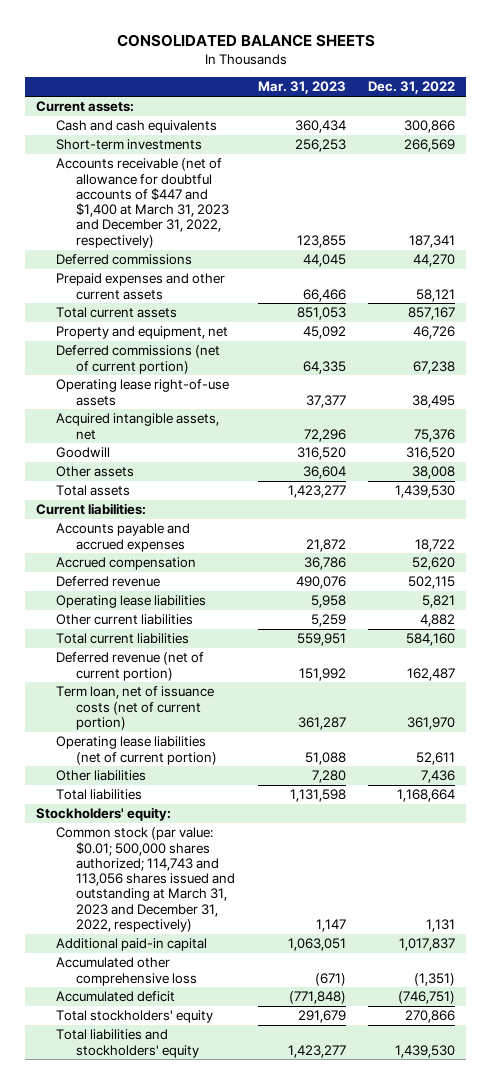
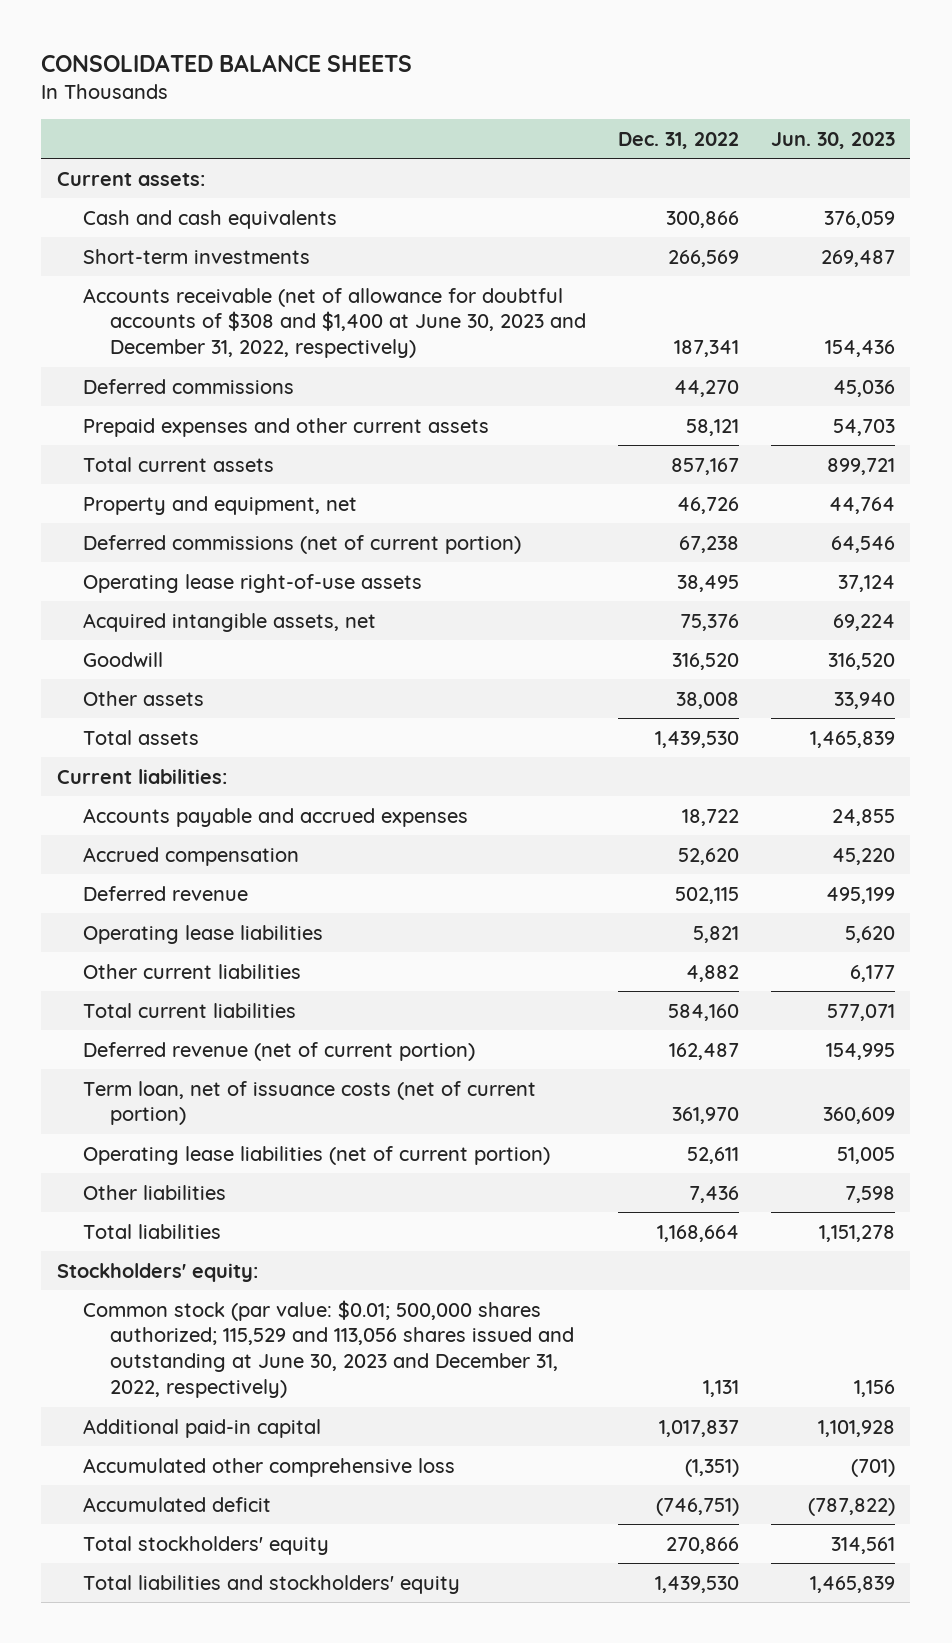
[257,81,346,95] Mar. 31, 2023 -> none
none -> [770,132,895,150] Jun. 30, 2023
[56,158,230,248] Accounts receivable (net of allowance for doubtful accounts of $447 and $1,400 at March 31, 2023 and December 31, 2022, respectively) -> [83,287,586,359] Accounts receivable (net of allowance for doubtful accounts of $308 and $1,400 at June 30, 2023 and December 31, 2022, respectively)
[56,827,236,932] Common stock (par value: $0.01; 500,000 shares authorized; 114,743 and 113,056 shares issued and outstanding at March 31, 2023 and December 31, 2022, respectively) -> [83,1299,574,1399] Common stock (par value: $0.01; 500,000 shares authorized; 115,529 and 113,056 shares issued and outstanding at June 30, 2023 and December 31, 2022, respectively)

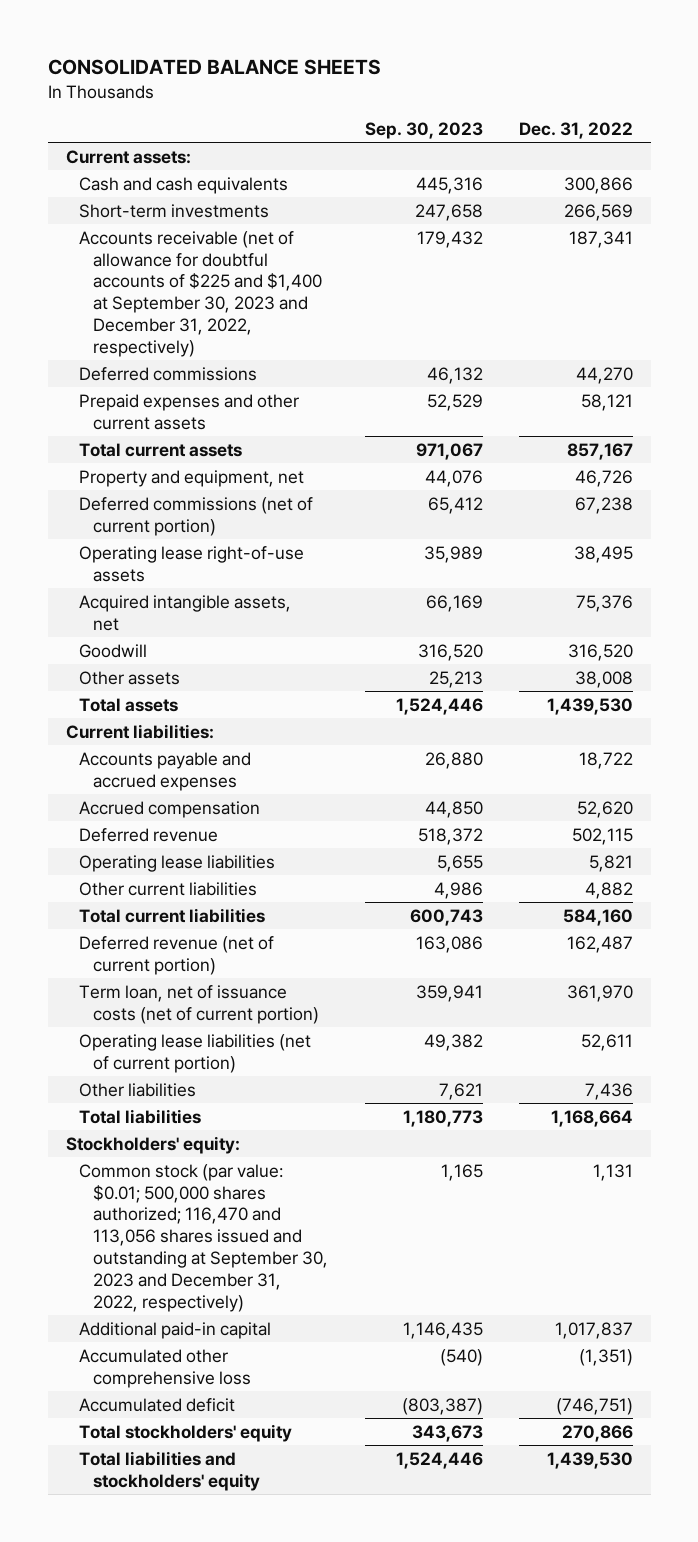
[770,132,895,150] Jun. 30, 2023 -> none
none -> [364,121,483,139] Sep. 30, 2023
[83,287,586,359] Accounts receivable (net of allowance for doubtful accounts of $308 and $1,400 at June 30, 2023 and December 31, 2022, respectively) -> [79,230,323,357] Accounts receivable (net of allowance for doubtful accounts of $225 and $1,400 at September 30, 2023 and December 31, 2022, respectively)
[83,1299,574,1399] Common stock (par value: $0.01; 500,000 shares authorized; 115,529 and 113,056 shares issued and outstanding at June 30, 2023 and December 31, 2022, respectively) -> [79,1163,329,1312] Common stock (par value: $0.01; 500,000 shares authorized; 116,470 and 113,056 shares issued and outstanding at September 30, 2023 and December 31, 2022, respectively)

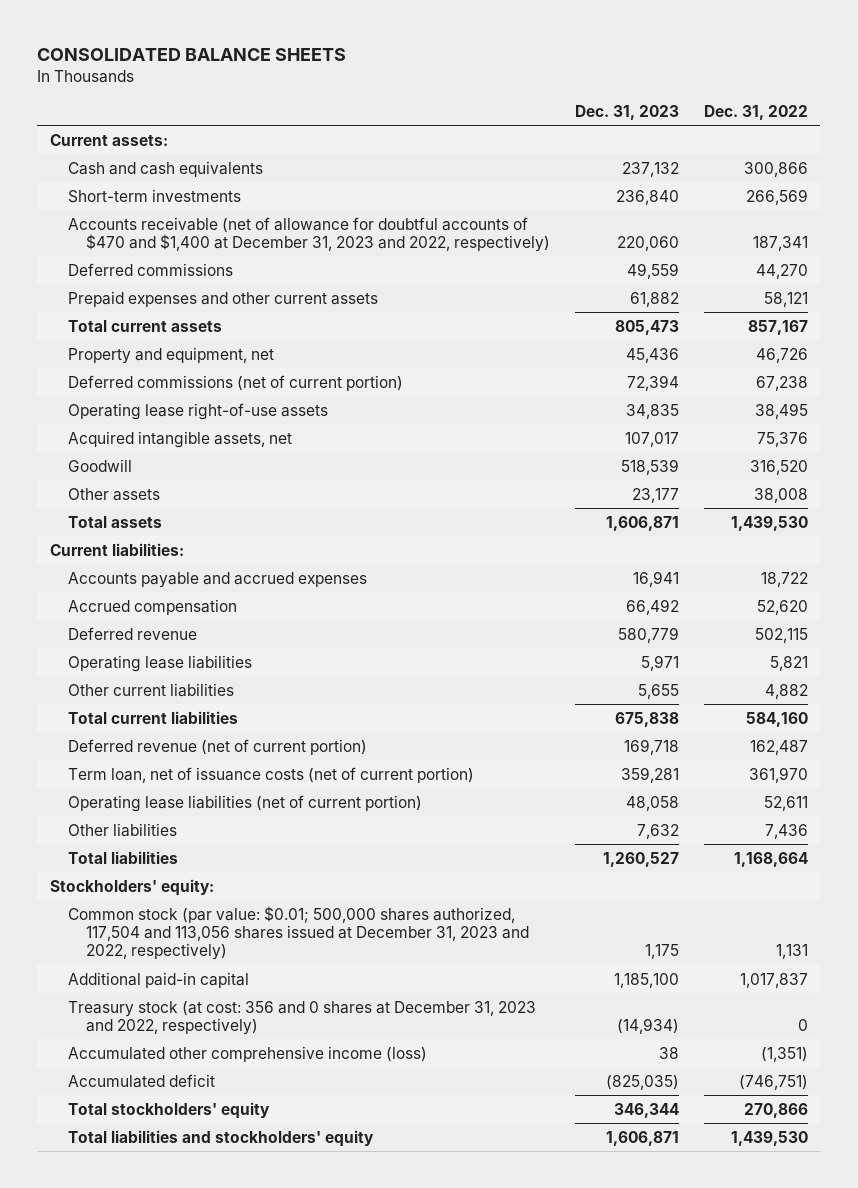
[364,121,483,139] Sep. 30, 2023 -> none
none -> [575,105,680,121] Dec. 31, 2023
[79,230,323,357] Accounts receivable (net of allowance for doubtful accounts of $225 and $1,400 at September 30, 2023 and December 31, 2022, respectively) -> [67,216,551,252] Accounts receivable (net of allowance for doubtful accounts of $470 and $1,400 at December 31, 2023 and 2022, respectively)
[79,1163,329,1312] Common stock (par value: $0.01; 500,000 shares authorized; 116,470 and 113,056 shares issued and outstanding at September 30, 2023 and December 31, 2022, respectively) -> [67,905,530,961] Common stock (par value: $0.01; 500,000 shares authorized, 117,504 and 113,056 shares issued at December 31, 2023 and 2022, respectively)
none -> [67,1000,536,1035] Treasury stock (at cost: 356 and 0 shares at December 31, 2023 and 2022, respectively)
[79,1348,252,1388] Accumulated other comprehensive loss -> [67,1045,427,1062] Accumulated other comprehensive income (loss)

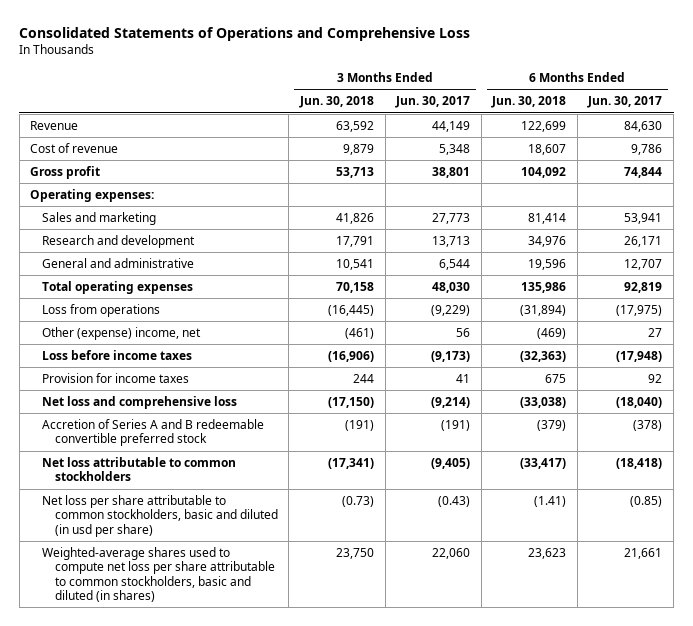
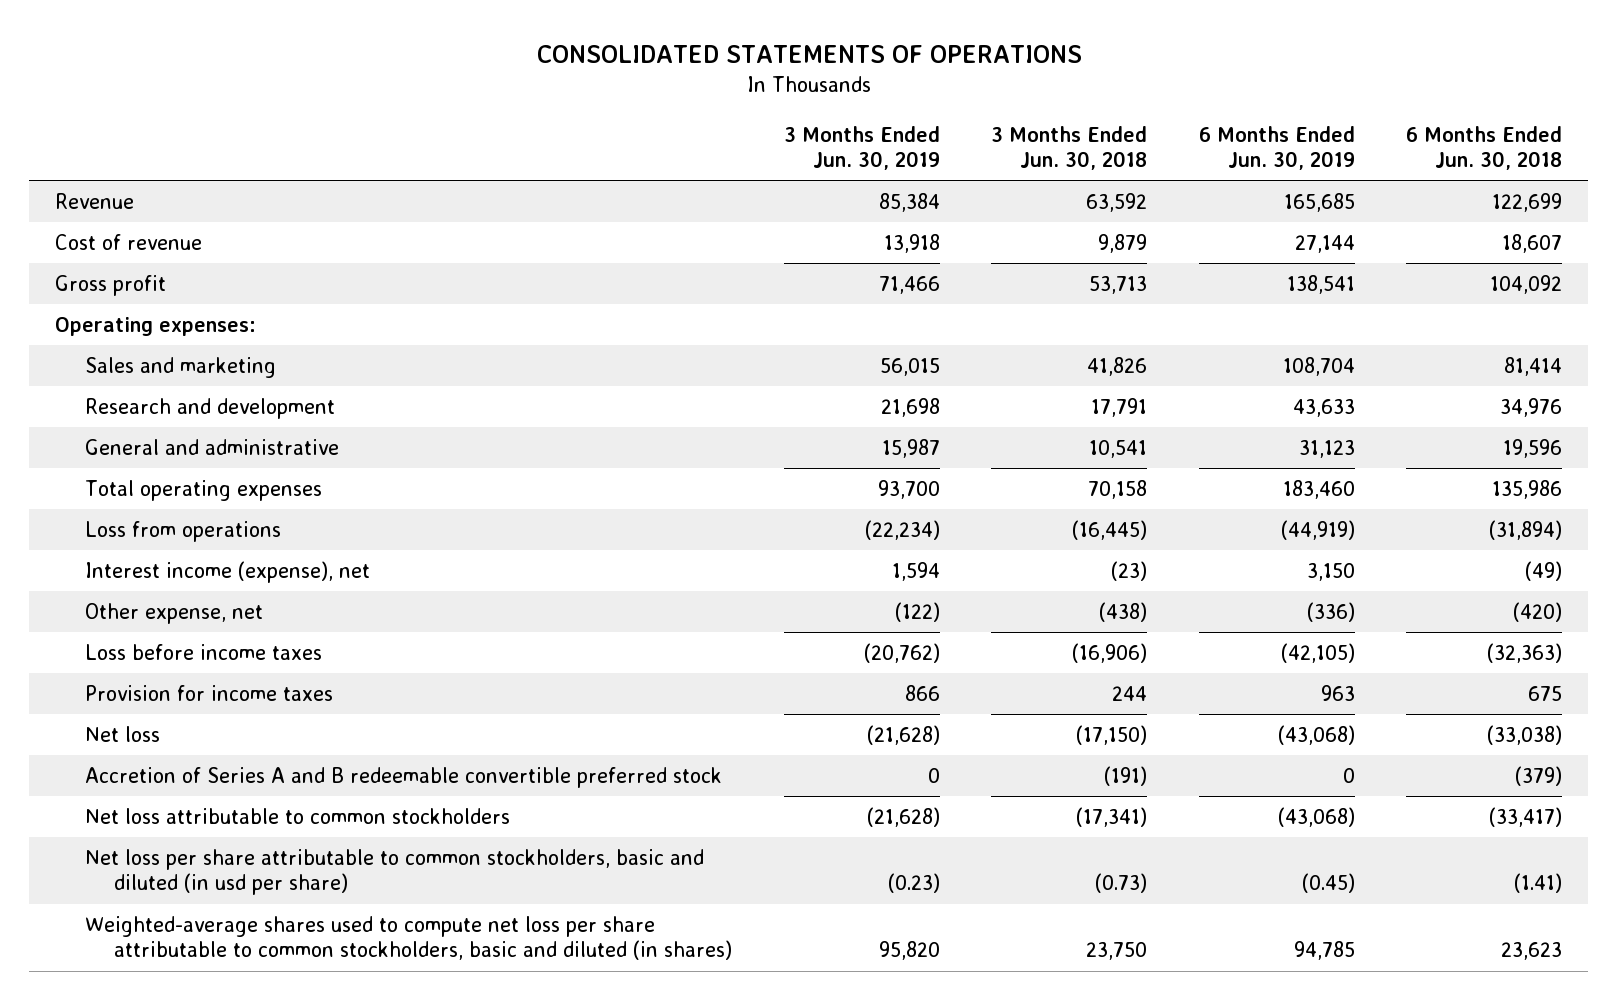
[19,26,471,41] Consolidated Statements of Operations and Comprehensive Loss -> [536,44,1082,63] CONSOLIDATED STATEMENTS OF OPERATIONS
[395,96,471,109] Jun. 30, 2017 -> none
[587,96,663,109] Jun. 30, 2017 -> none
none -> [783,125,940,170] 3 Months Ended Jun. 30, 2019
none -> [1198,125,1355,170] 6 Months Ended Jun. 30, 2019
none -> [84,561,370,584] Interest income (expense), net
[42,326,202,340] Other (expense) income, net -> [84,603,263,625] Other expense, net
[344,327,374,339] (461) -> [1099,602,1148,623] (438)
[537,327,567,339] (469) -> [1513,602,1563,623] (420)
[42,395,238,409] Net loss and comprehensive loss -> [84,726,160,743] Net loss

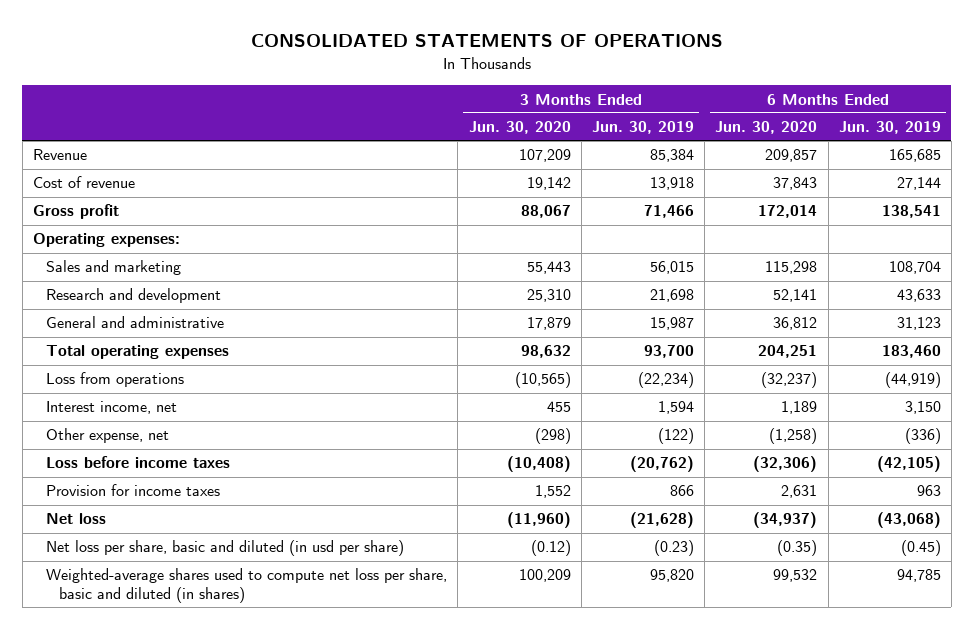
[991,125,1148,170] 3 Months Ended Jun. 30, 2018 -> none
[1406,125,1563,170] 6 Months Ended Jun. 30, 2018 -> none
none -> [468,121,571,135] Jun. 30, 2020
none -> [715,121,818,135] Jun. 30, 2020
[84,561,370,584] Interest income (expense), net -> [46,401,178,415] Interest income, net
[84,767,722,789] Accretion of Series A and B redeemable convertible preferred stock -> none
[84,808,510,825] Net loss attributable to common stockholders -> none
[84,849,704,896] Net loss per share attributable to common stockholders, basic and diluted (in usd per share) -> [46,540,405,557] Net loss per share, basic and diluted (in usd per share)
[84,916,733,961] Weighted-average shares used to compute net loss per share attributable to common stockholders, basic and diluted (in shares) -> [46,568,448,604] Weighted-average shares used to compute net loss per share, basic and diluted (in shares)

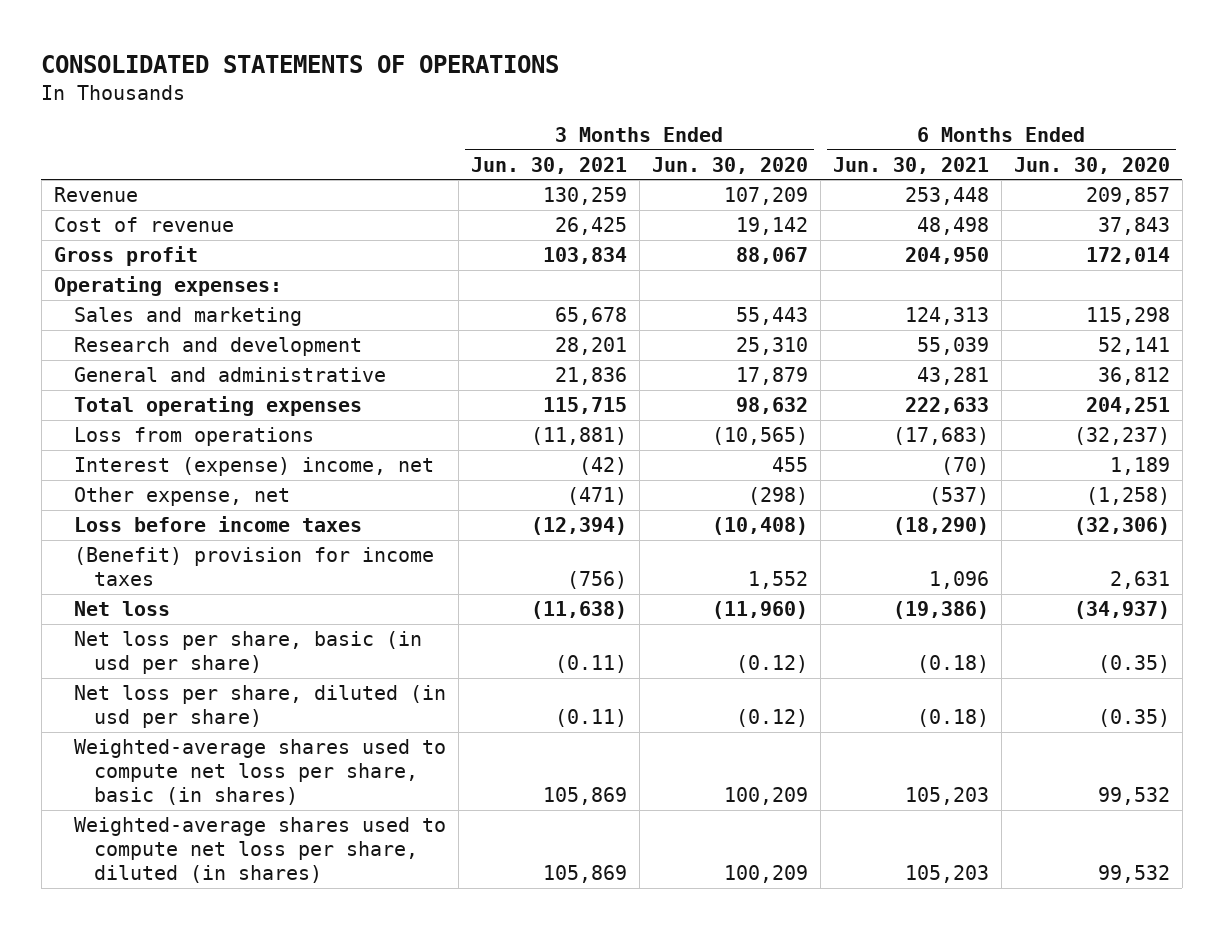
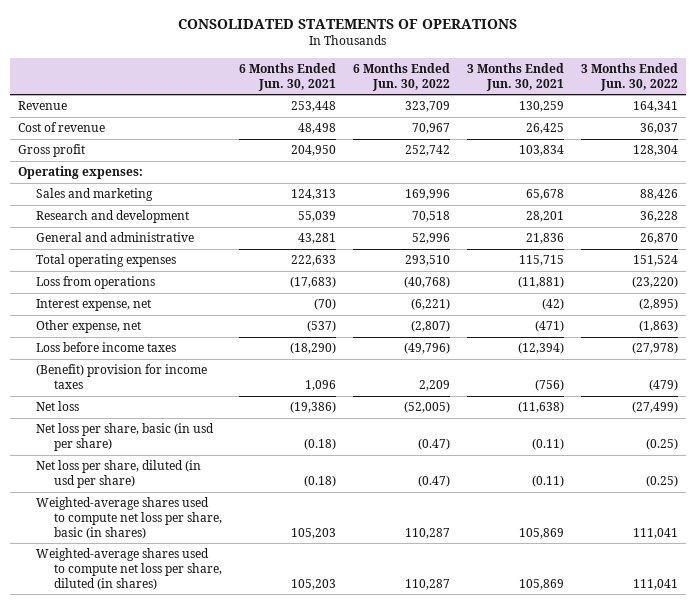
[651,156,808,174] Jun. 30, 2020 -> none
[1013,156,1170,174] Jun. 30, 2020 -> none
none -> [353,62,451,91] 6 Months Ended Jun. 30, 2022
none -> [580,62,678,91] 3 Months Ended Jun. 30, 2022
[73,457,434,477] Interest (expense) income, net -> [36,299,152,312] Interest expense, net

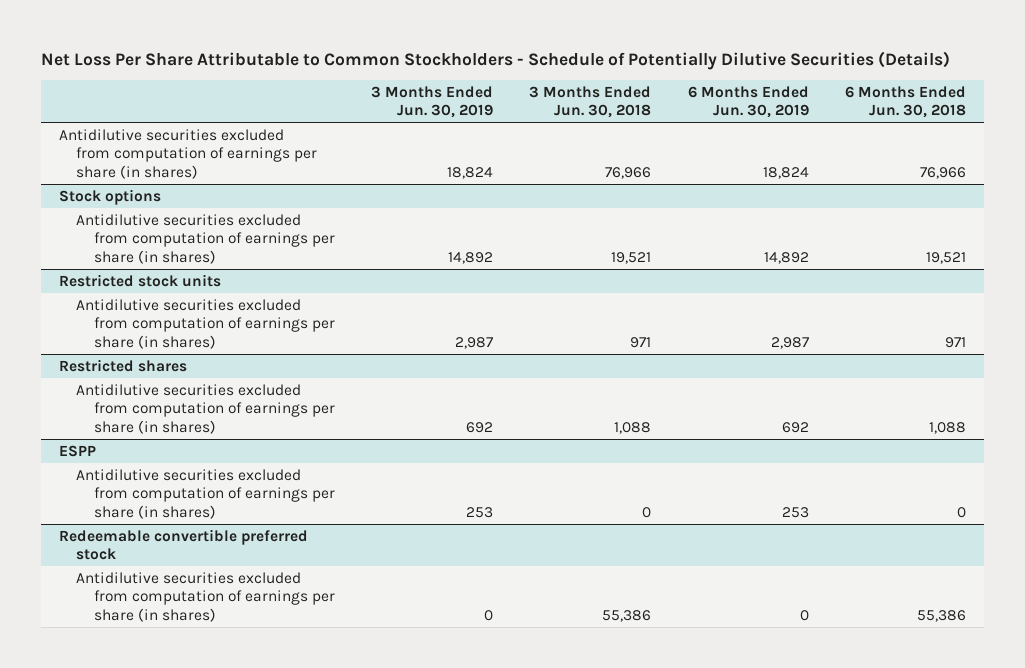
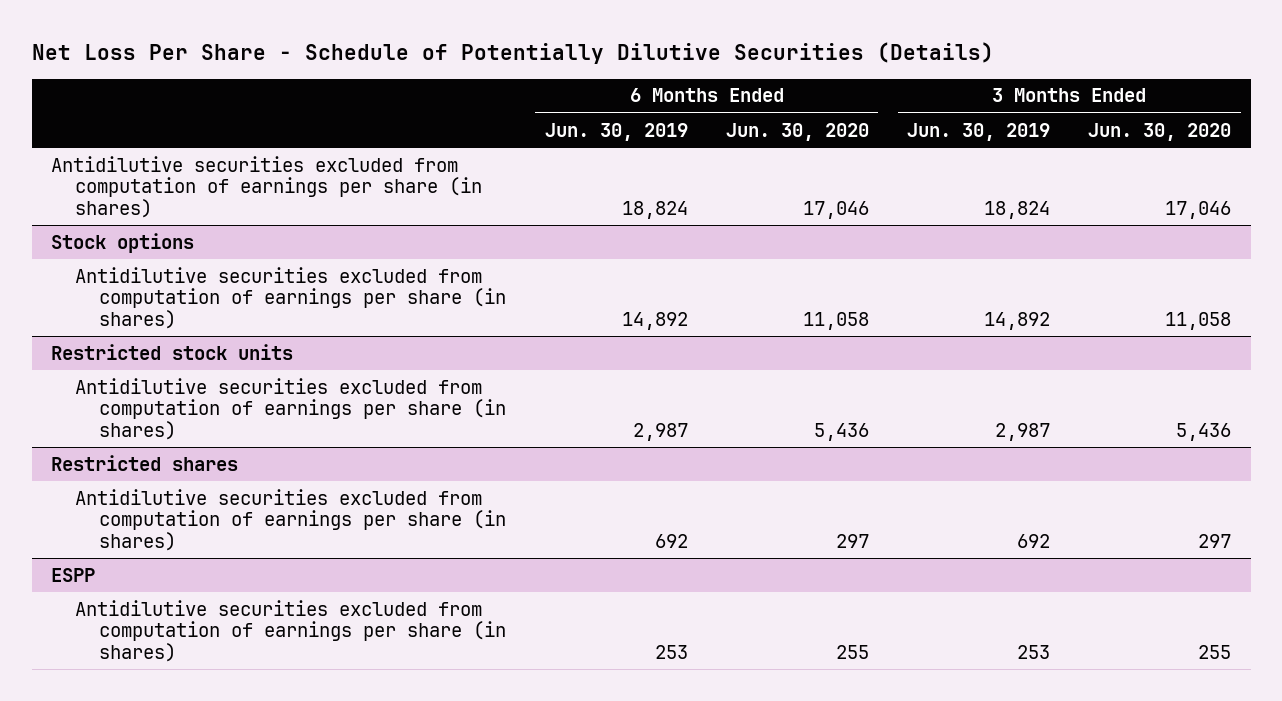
[40,50,950,70] Net Loss Per Share Attributable to Common Stockholders - Schedule of Potentially Dilutive Securities (Details) -> [31,42,994,65] Net Loss Per Share - Schedule of Potentially Dilutive Securities (Details)
[529,85,652,119] 3 Months Ended Jun. 30, 2018 -> none
[844,85,966,119] 6 Months Ended Jun. 30, 2018 -> none
none -> [725,122,869,141] Jun. 30, 2020
none -> [1088,122,1232,141] Jun. 30, 2020
[59,528,309,561] Redeemable convertible preferred stock -> none
[76,571,335,622] Antidilutive securities excluded from computation of earnings per share (in shares) -> none

